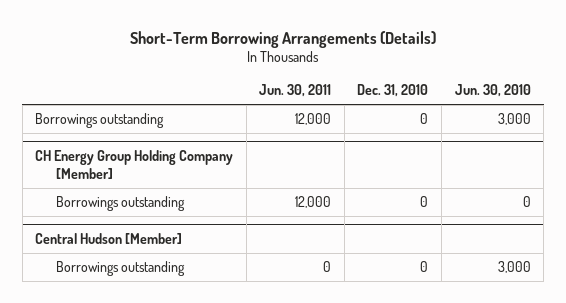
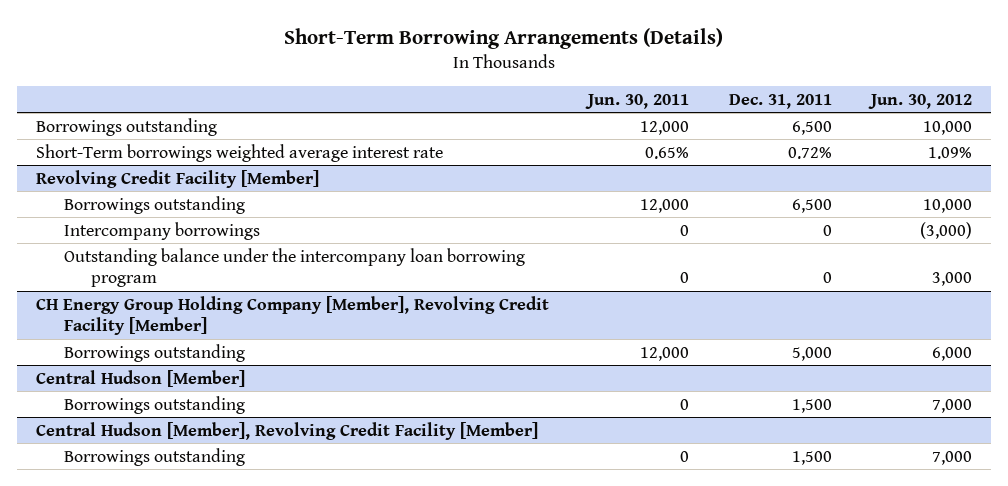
[357,84,429,98] Dec. 31, 2010 -> none
[454,84,531,98] Jun. 30, 2010 -> none
none -> [728,93,832,109] Dec. 31, 2011
none -> [867,93,972,109] Jun. 30, 2012
[35,150,234,179] CH Energy Group Holding Company [Member] -> none
none -> [36,143,444,162] Short-Term borrowings weighted average interest rate
none -> [36,169,320,188] Revolving Credit Facility [Member]
none -> [63,221,260,240] Intercompany borrowings
none -> [63,247,525,288] Outstanding balance under the intercompany loan borrowing program
none -> [36,295,550,336] CH Energy Group Holding Company [Member], Revolving Credit Facility [Member]
none -> [63,343,245,362] Borrowings outstanding
none -> [36,421,539,440] Central Hudson [Member], Revolving Credit Facility [Member]
none -> [63,447,245,466] Borrowings outstanding

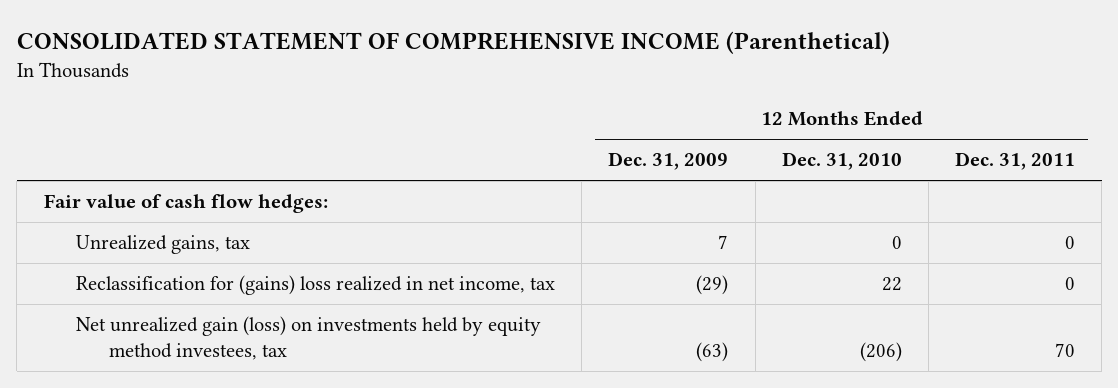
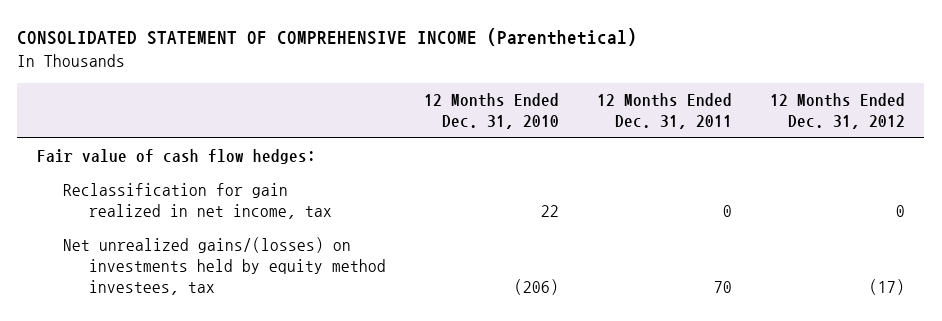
[608,152,729,171] Dec. 31, 2009 -> none
none -> [770,93,906,130] 12 Months Ended Dec. 31, 2012
[76,235,251,255] Unrealized gains, tax -> none
[76,275,556,296] Reclassification for (gains) loss realized in net income, tax -> [62,183,332,220] Reclassification for gain realized in net income, tax
[76,316,542,361] Net unrealized gain (loss) on investments held by equity method investees, tax -> [62,237,386,296] Net unrealized gains/(losses) on investments held by equity method investees, tax

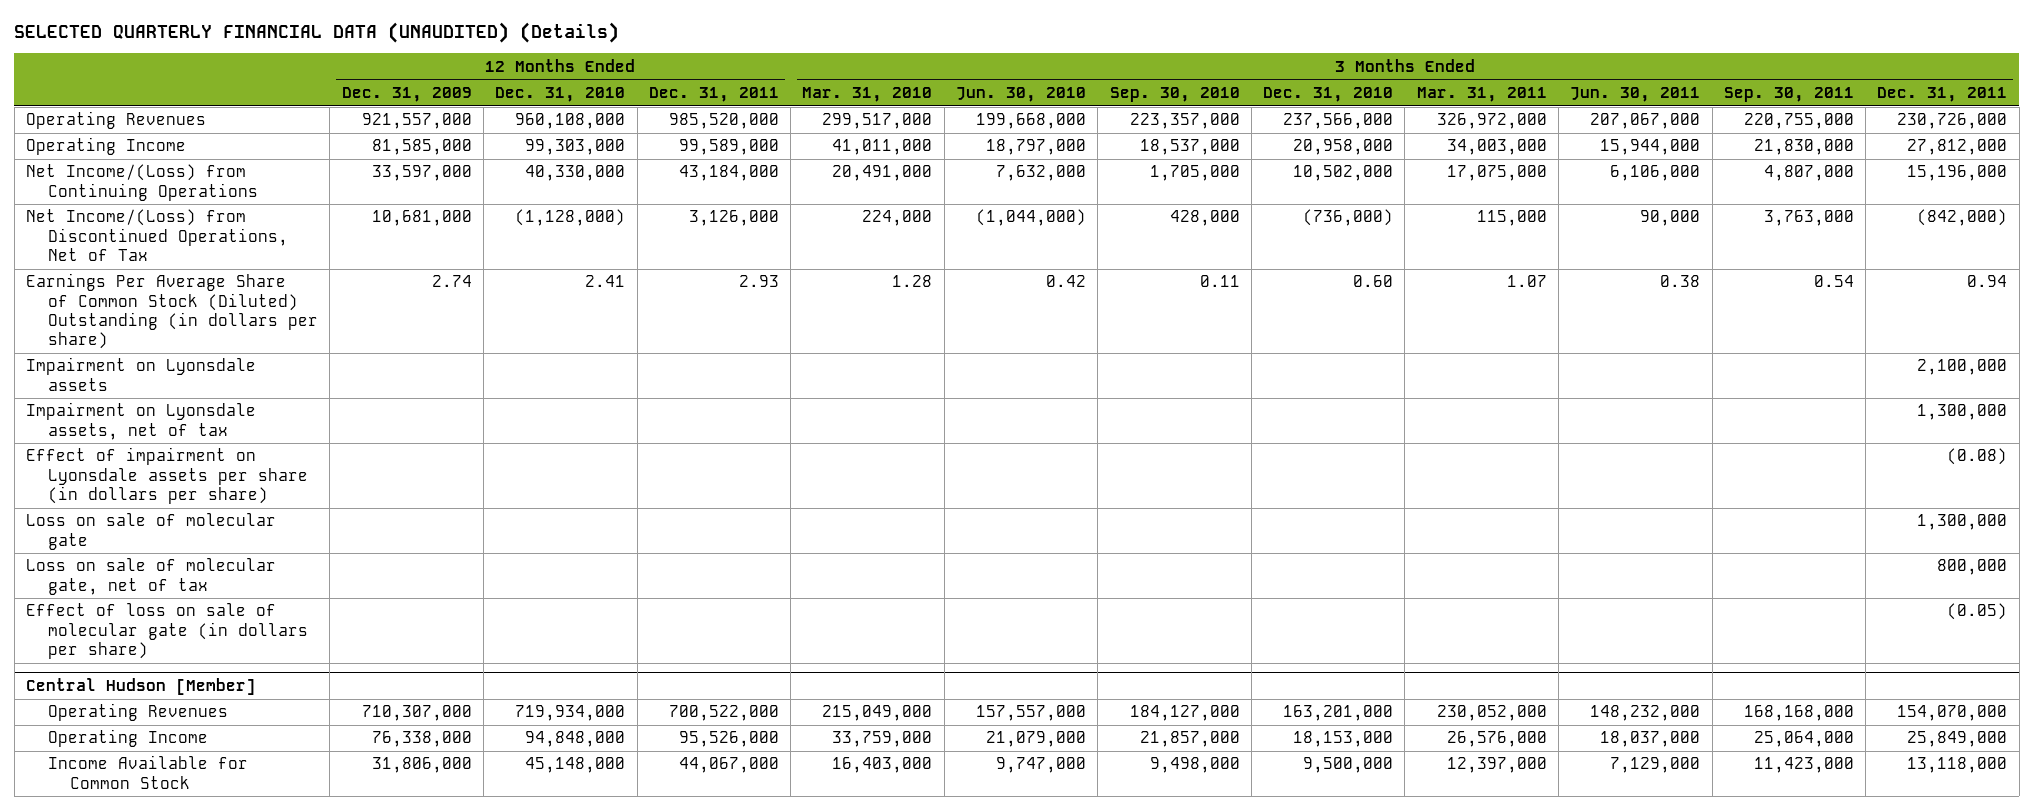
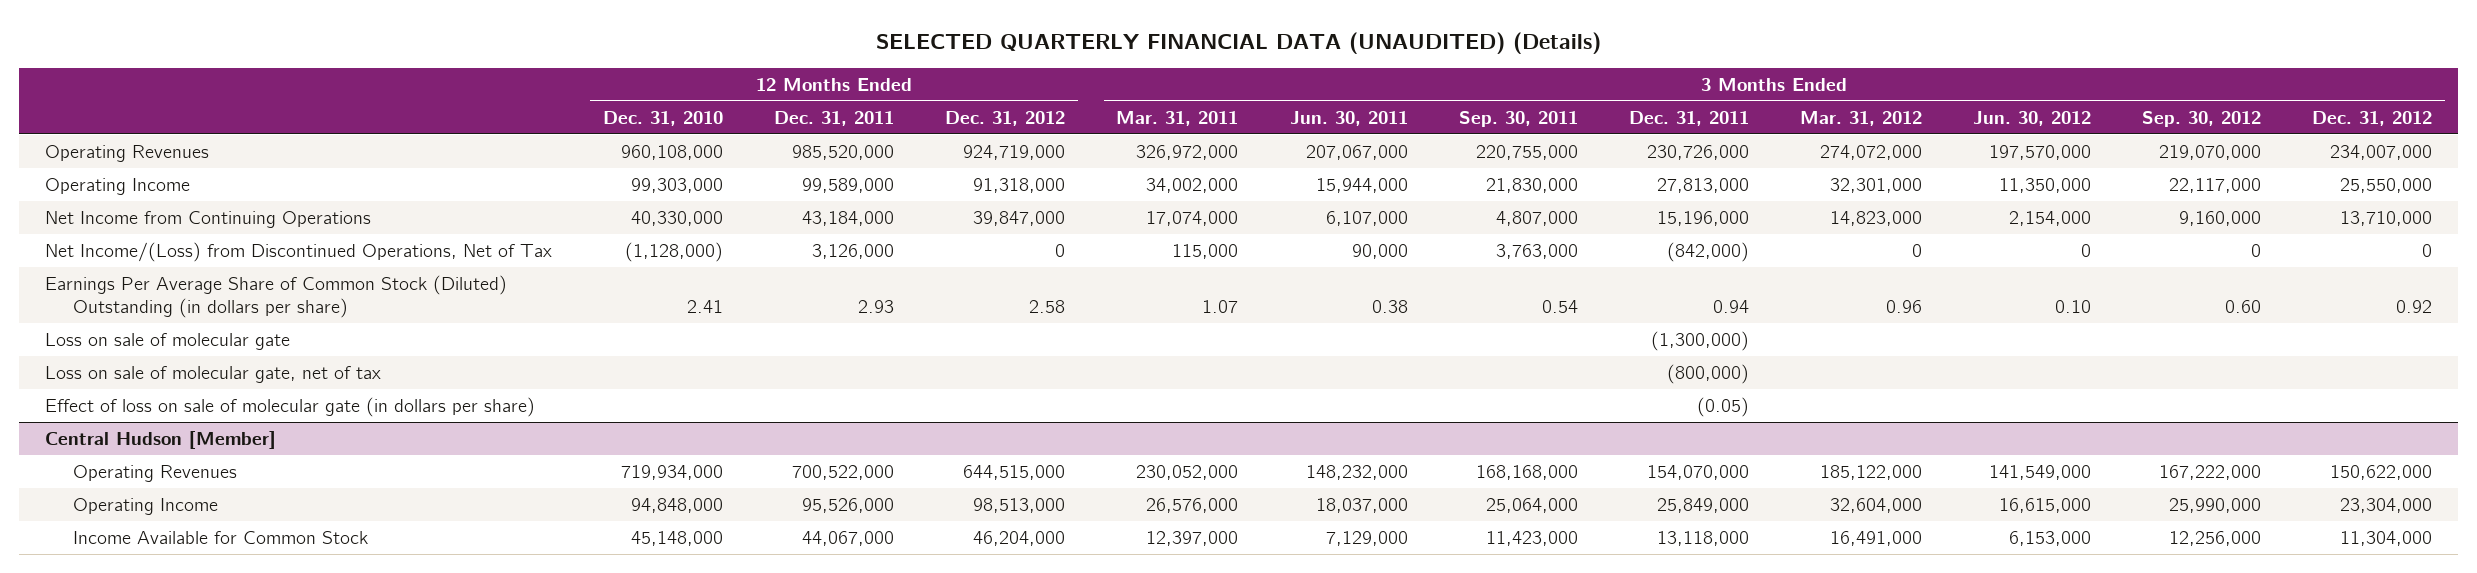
[341,86,472,102] Dec. 31, 2009 -> none
[802,86,933,102] Mar. 31, 2010 -> none
[956,86,1087,102] Jun. 30, 2010 -> none
[1109,86,1240,102] Sep. 30, 2010 -> none
[1263,86,1394,102] Dec. 31, 2010 -> none
none -> [945,110,1066,126] Dec. 31, 2012
none -> [1800,110,1923,126] Mar. 31, 2012
none -> [1973,110,2092,126] Jun. 30, 2012
none -> [2142,110,2262,127] Sep. 30, 2012
none -> [2312,110,2433,126] Dec. 31, 2012
[1446,139,1547,156] 34,003,000 -> [1146,177,1239,193] 34,002,000
[1907,139,2008,156] 27,812,000 -> [1656,177,1749,193] 27,813,000
[26,164,259,201] Net Income/(Loss) from Continuing Operations -> [44,210,371,228] Net Income from Continuing Operations
[1446,165,1547,182] 17,075,000 -> [1146,210,1239,226] 17,074,000
[1610,165,1701,182] 6,106,000 -> [1325,210,1408,226] 6,107,000
[26,357,257,391] Impairment on Lyonsdale assets -> none
[26,402,257,440] Impairment on Lyonsdale assets, net of tax -> none
[26,447,309,504] Effect of impairment on Lyonsdale assets per share (in dollars per share) -> none
[1917,514,2008,531] 1,300,000 -> [1650,330,1749,351] (1,300,000)
[1937,559,2008,576] 800,000 -> [1666,363,1749,384] (800,000)

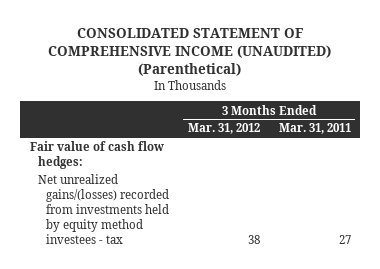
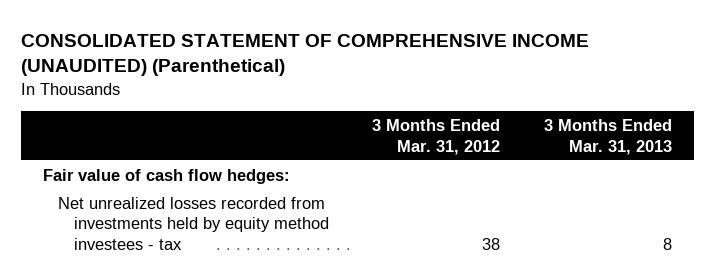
[278,123,351,135] Mar. 31, 2011 -> none
none -> [544,118,673,155] 3 Months Ended Mar. 31, 2013
[37,174,170,245] Net unrealized gains/(losses) recorded from investments held by equity method investees - tax -> [58,196,329,251] Net unrealized losses recorded from investments held by equity method investees - tax

